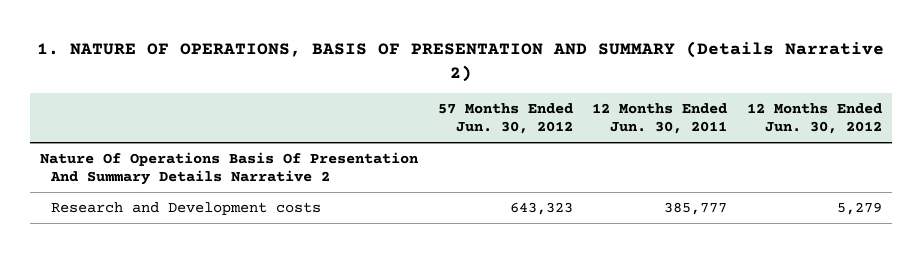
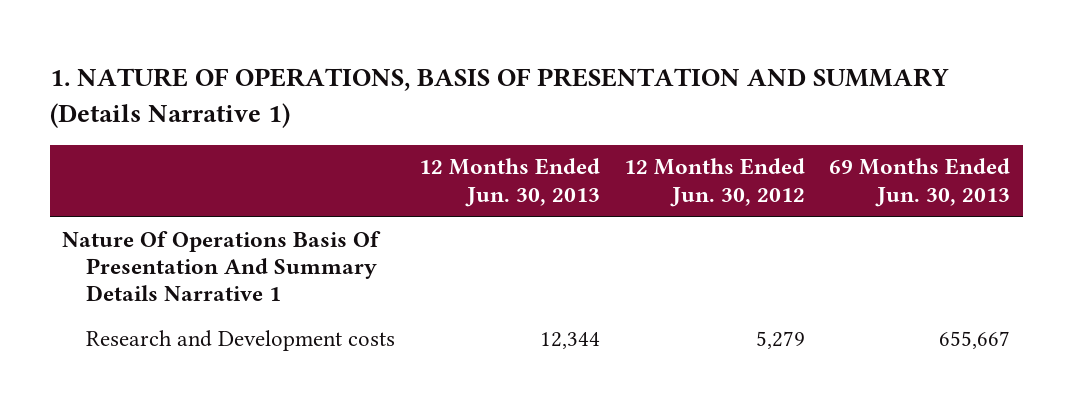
[36,40,884,82] 1. NATURE OF OPERATIONS, BASIS OF PRESENTATION AND SUMMARY (Details Narrative 2) -> [50,67,950,128] 1. NATURE OF OPERATIONS, BASIS OF PRESENTATION AND SUMMARY (Details Narrative 1)
[437,102,573,135] 57 Months Ended Jun. 30, 2012 -> none
[592,102,728,135] 12 Months Ended Jun. 30, 2011 -> none
none -> [419,158,601,207] 12 Months Ended Jun. 30, 2013
none -> [829,158,1011,207] 69 Months Ended Jun. 30, 2013
[39,151,419,186] Nature Of Operations Basis Of Presentation And Summary Details Narrative 2 -> [62,230,382,302] Nature Of Operations Basis Of Presentation And Summary Details Narrative 1

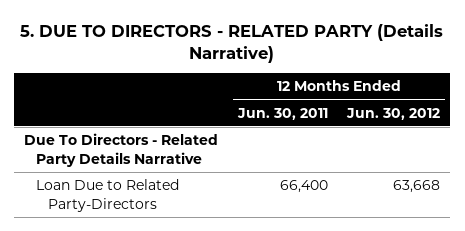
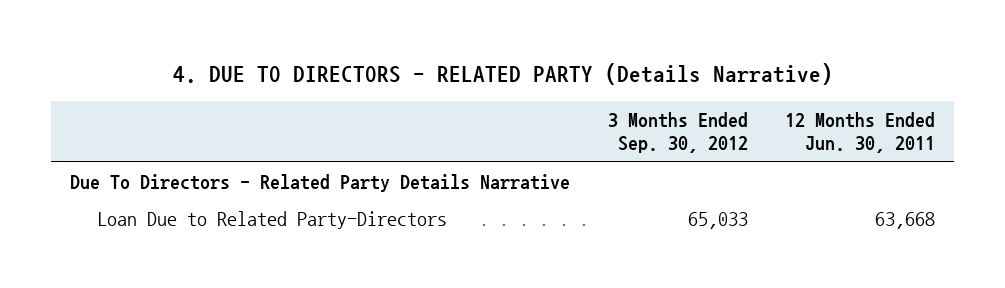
[20,23,444,63] 5. DUE TO DIRECTORS - RELATED PARTY (Details Narrative) -> [172,63,833,86] 4. DUE TO DIRECTORS - RELATED PARTY (Details Narrative)
[346,107,441,120] Jun. 30, 2012 -> none
none -> [607,112,748,154] 3 Months Ended Sep. 30, 2012
[279,180,328,194] 66,400 -> [875,211,936,229] 63,668

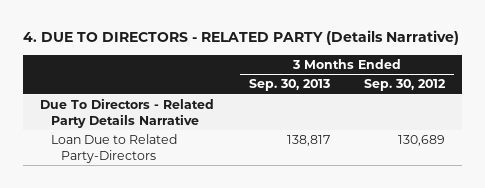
[785,112,936,154] 12 Months Ended Jun. 30, 2011 -> none
none -> [248,79,330,92] Sep. 30, 2013
[687,211,748,229] 65,033 -> [398,135,446,147] 130,689

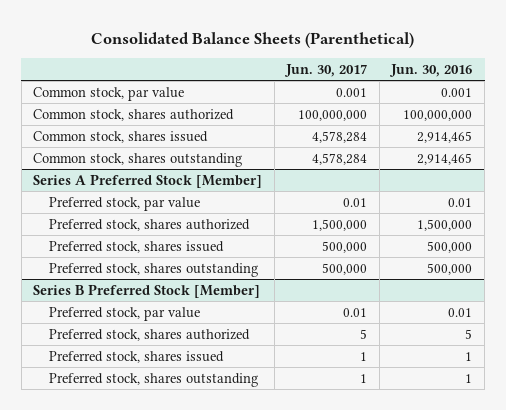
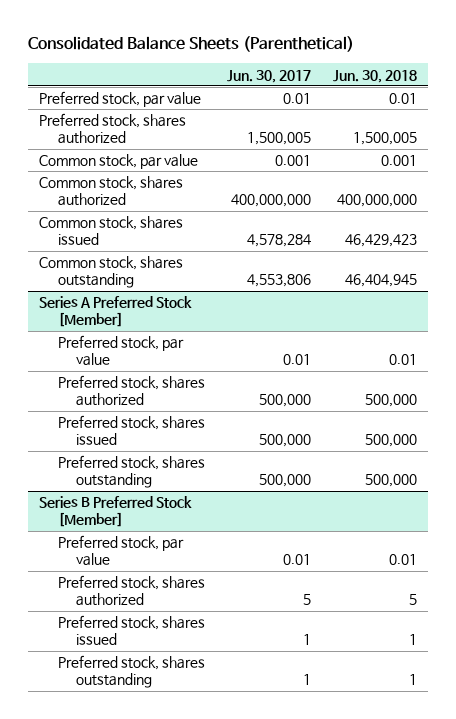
[389,63,473,77] Jun. 30, 2016 -> none
none -> [333,69,418,83] Jun. 30, 2018
none -> [38,91,201,108] Preferred stock, par value
none -> [38,113,186,145] Preferred stock, shares authorized
[298,109,368,121] 100,000,000 -> [230,194,311,208] 400,000,000
[312,152,368,165] 4,578,284 -> [246,274,311,288] 4,553,806
[312,218,368,231] 1,500,000 -> [258,394,311,408] 500,000

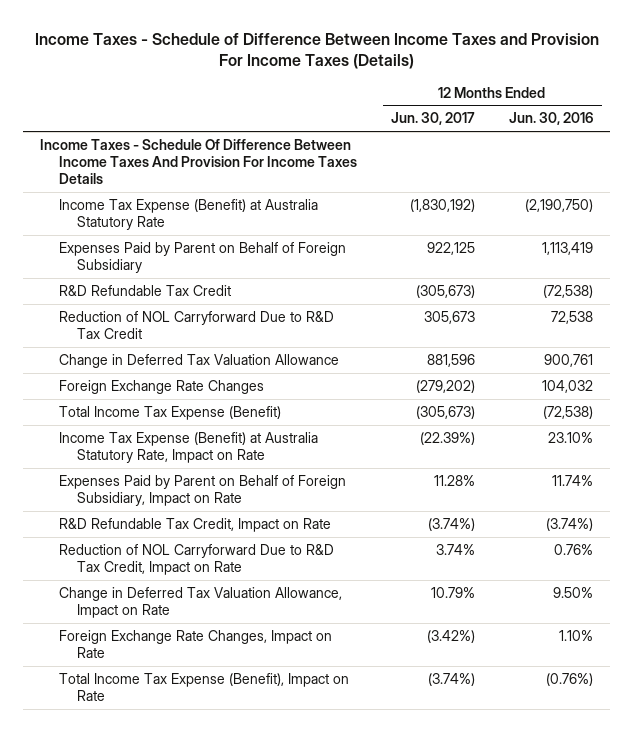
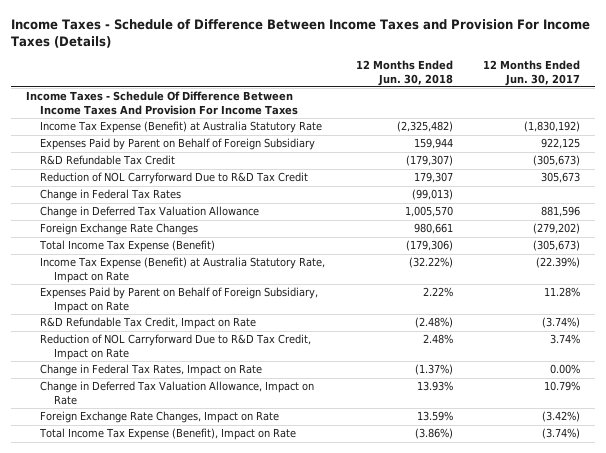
[509,112,594,126] Jun. 30, 2016 -> none
none -> [355,60,453,86] 12 Months Ended Jun. 30, 2018
[40,138,357,184] Income Taxes - Schedule Of Difference Between Income Taxes And Provision For Income Taxes Details -> [26,91,299,115] Income Taxes - Schedule Of Difference Between Income Taxes And Provision For Income Taxes
none -> [40,189,182,202] Change in Federal Tax Rates
none -> [40,364,263,377] Change in Federal Tax Rates, Impact on Rate

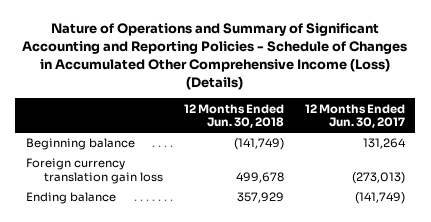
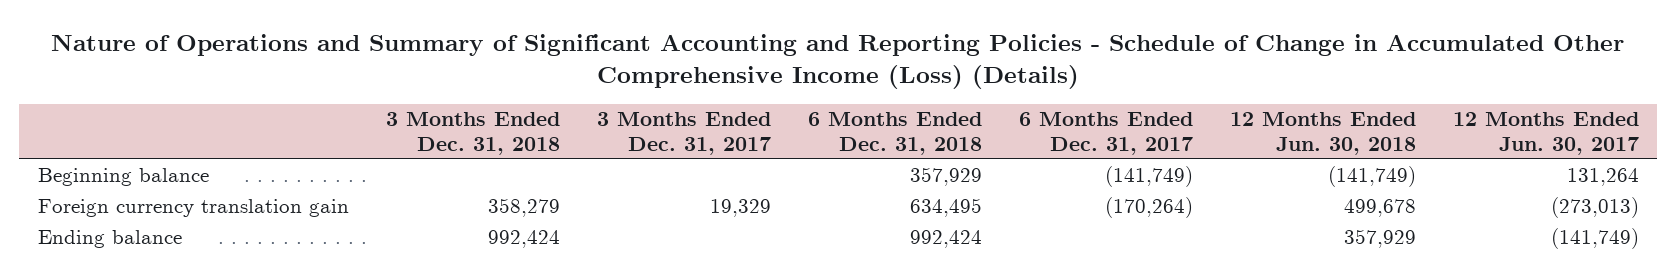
[22,23,408,90] Nature of Operations and Summary of Significant Accounting and Reporting Policies - Schedule of Changes in Accumulated Other Comprehensive Income (Loss) (Details) -> [51,34,1625,90] Nature of Operations and Summary of Significant Accounting and Reporting Policies - Schedule of Change in Accumulated Other Comprehensive Income (Loss) (Details)
none -> [385,112,560,155] 3 Months Ended Dec. 31, 2018
none -> [596,112,771,155] 3 Months Ended Dec. 31, 2017
none -> [807,112,982,155] 6 Months Ended Dec. 31, 2018
none -> [1018,112,1193,155] 6 Months Ended Dec. 31, 2017
[25,158,163,184] Foreign currency translation gain loss -> [37,199,349,218] Foreign currency translation gain

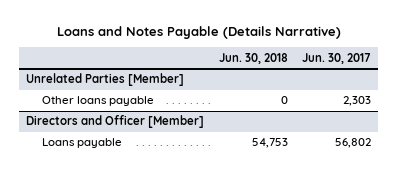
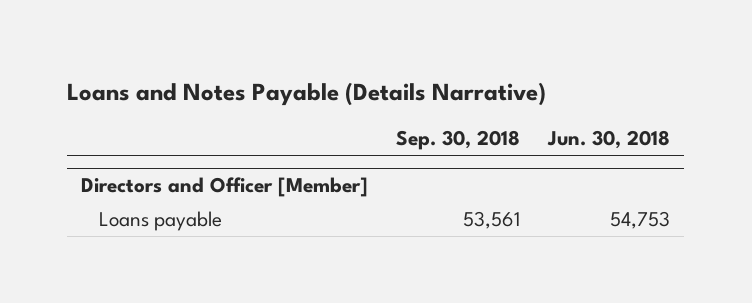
[302,52,372,64] Jun. 30, 2017 -> none
none -> [396,130,521,151] Sep. 30, 2018
[25,73,184,87] Unrelated Parties [Member] -> none
[41,96,154,107] Other loans payable -> none

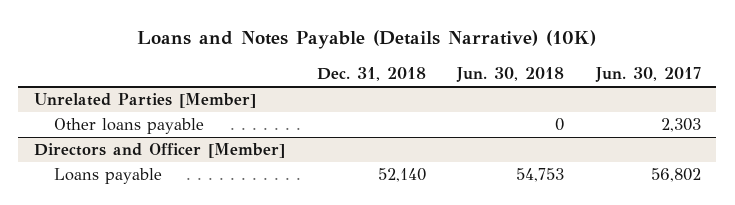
[67,82,547,107] Loans and Notes Payable (Details Narrative) -> [137,30,597,50] Loans and Notes Payable (Details Narrative) (10K)
[396,130,521,151] Sep. 30, 2018 -> none
none -> [316,67,426,82] Dec. 31, 2018
none -> [594,67,701,83] Jun. 30, 2017
none -> [34,93,257,109] Unrelated Parties [Member]
none -> [53,118,204,135] Other loans payable

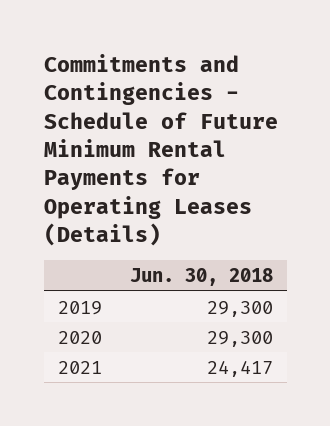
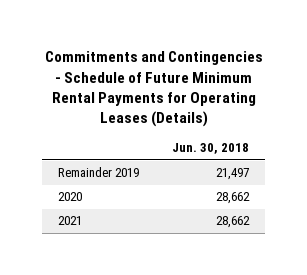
[57,300,102,315] 2019 -> [58,167,140,178] Remainder 2019
[206,300,273,317] 29,300 -> [215,168,249,181] 21,497
[206,330,273,347] 29,300 -> [215,192,250,205] 28,662
[206,359,273,377] 24,417 -> [215,216,250,229] 28,662

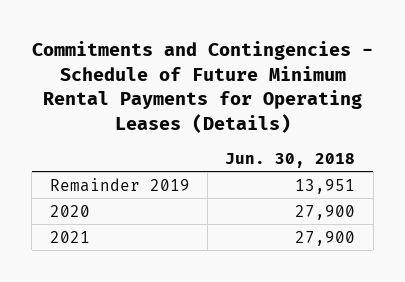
[215,168,249,181] 21,497 -> [295,178,356,194] 13,951
[215,192,250,205] 28,662 -> [295,204,356,220] 27,900
[215,216,250,229] 28,662 -> [295,230,356,246] 27,900

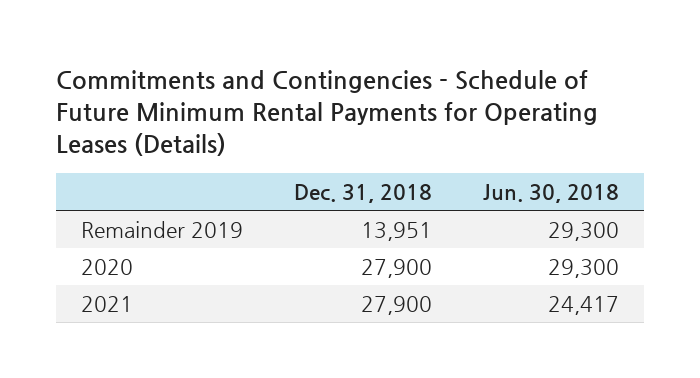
none -> [294,183,433,203] Dec. 31, 2018
[295,178,356,194] 13,951 -> [547,221,619,241] 29,300
[295,204,356,220] 27,900 -> [547,258,619,278] 29,300
[295,230,356,246] 27,900 -> [547,295,619,315] 24,417

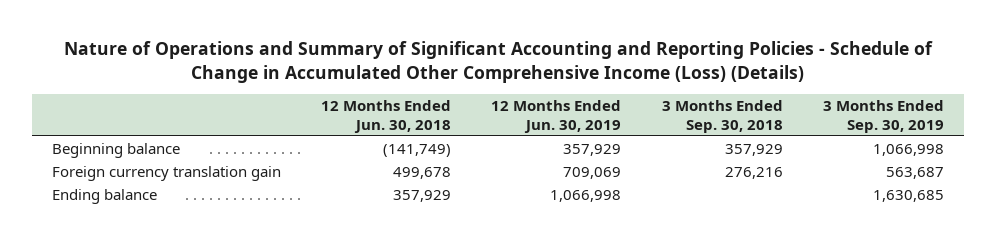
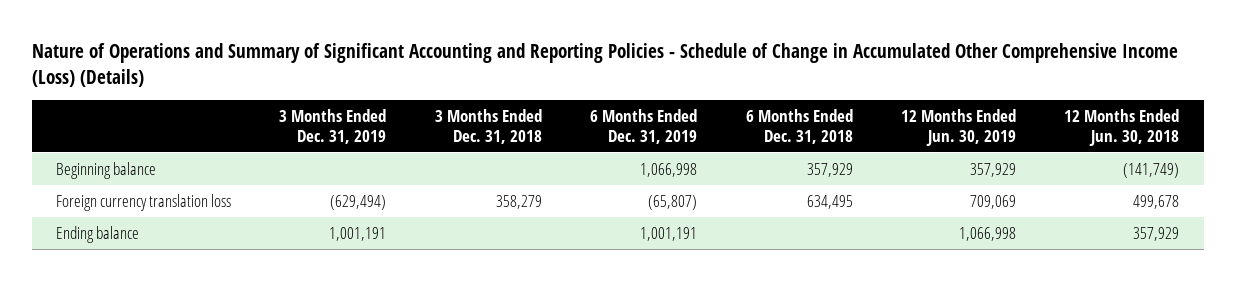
[661,100,783,133] 3 Months Ended Sep. 30, 2018 -> none
[822,100,944,133] 3 Months Ended Sep. 30, 2019 -> none
none -> [279,109,387,144] 3 Months Ended Dec. 31, 2019
none -> [434,109,542,144] 3 Months Ended Dec. 31, 2018
none -> [590,109,698,144] 6 Months Ended Dec. 31, 2019
none -> [745,109,853,144] 6 Months Ended Dec. 31, 2018
[52,165,282,181] Foreign currency translation gain -> [55,193,231,211] Foreign currency translation loss

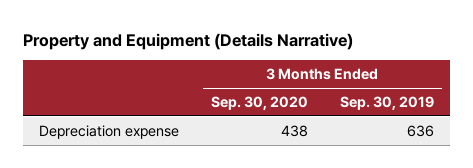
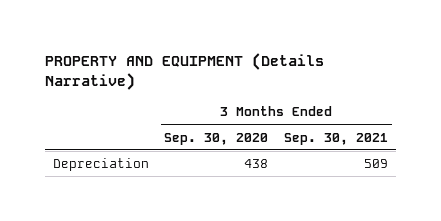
[23,32,354,50] Property and Equipment (Details Narrative) -> [45,52,325,90] PROPERTY AND EQUIPMENT (Details Narrative)
[339,96,434,111] Sep. 30, 2019 -> none
none -> [284,132,389,145] Sep. 30, 2021
[39,125,180,140] Depreciation expense -> [52,158,149,172] Depreciation

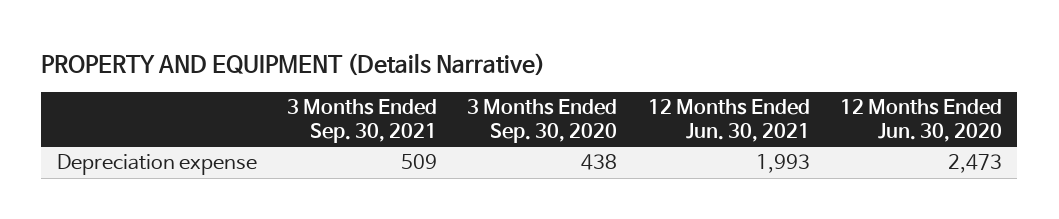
none -> [647,99,810,142] 12 Months Ended Jun. 30, 2021
none -> [840,99,1003,142] 12 Months Ended Jun. 30, 2020
[52,158,149,172] Depreciation -> [56,154,257,176] Depreciation expense

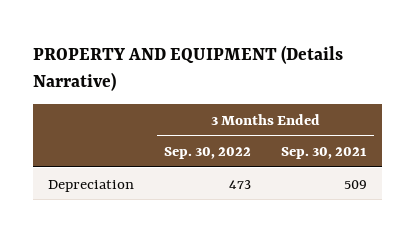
[467,99,618,143] 3 Months Ended Sep. 30, 2020 -> none
[647,99,810,142] 12 Months Ended Jun. 30, 2021 -> none
[840,99,1003,142] 12 Months Ended Jun. 30, 2020 -> none
none -> [164,147,252,160] Sep. 30, 2022
[56,154,257,176] Depreciation expense -> [48,179,135,192] Depreciation

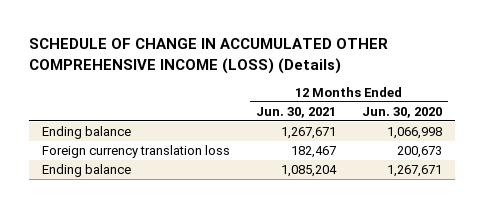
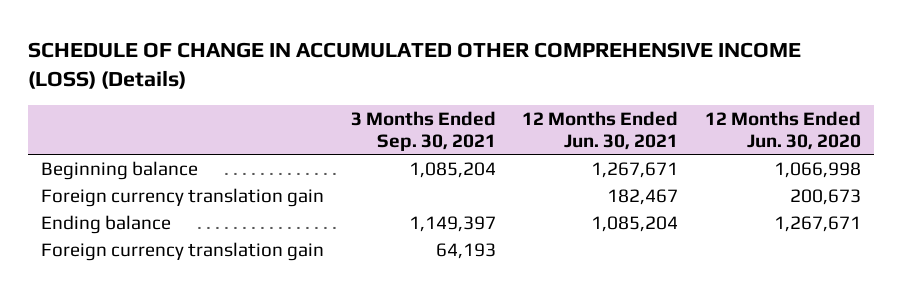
none -> [350,111,496,151] 3 Months Ended Sep. 30, 2021
[42,126,132,140] Ending balance -> [41,160,199,180] Beginning balance
[42,145,231,159] Foreign currency translation loss -> [41,187,325,207] Foreign currency translation gain
none -> [41,241,325,261] Foreign currency translation gain

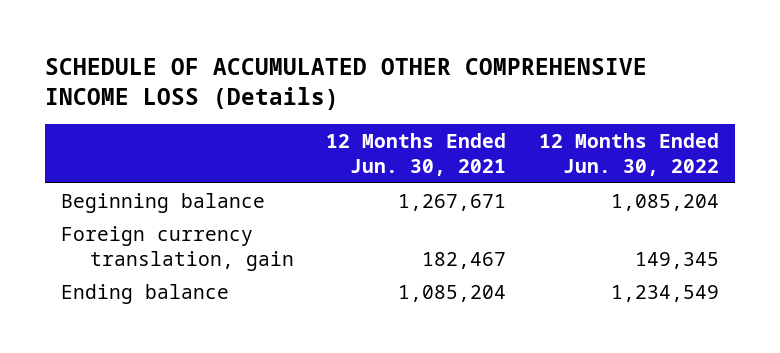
[27,42,801,90] SCHEDULE OF CHANGE IN ACCUMULATED OTHER COMPREHENSIVE INCOME (LOSS) (Details) -> [44,57,647,111] SCHEDULE OF ACCUMULATED OTHER COMPREHENSIVE INCOME LOSS (Details)
[350,111,496,151] 3 Months Ended Sep. 30, 2021 -> none
[704,111,861,150] 12 Months Ended Jun. 30, 2020 -> none
none -> [538,132,719,177] 12 Months Ended Jun. 30, 2022
[41,187,325,207] Foreign currency translation gain -> [61,225,294,271] Foreign currency translation, gain
[41,241,325,261] Foreign currency translation gain -> none

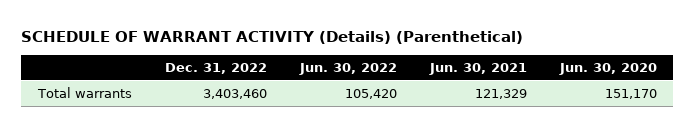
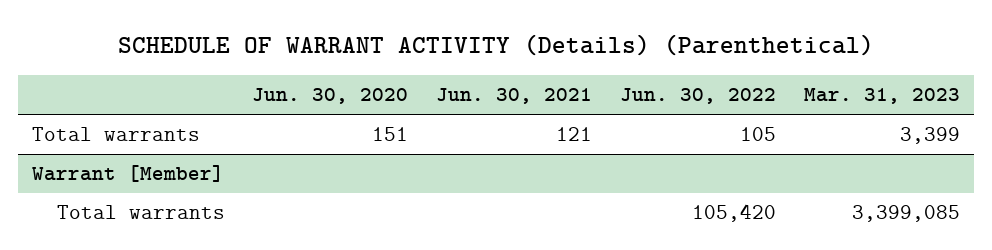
[164,62,267,74] Dec. 31, 2022 -> none
none -> [803,88,960,105] Mar. 31, 2023
[344,89,397,100] 105,420 -> [739,127,776,142] 105
[474,89,527,100] 121,329 -> [556,127,593,142] 121
[604,89,657,100] 151,170 -> [372,127,409,142] 151
none -> [32,165,225,183] Warrant [Member]
none -> [56,205,225,220] Total warrants

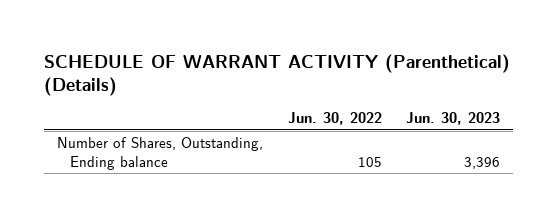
[118,33,875,56] SCHEDULE OF WARRANT ACTIVITY (Details) (Parenthetical) -> [44,53,511,97] SCHEDULE OF WARRANT ACTIVITY (Parenthetical) (Details)
[252,88,409,105] Jun. 30, 2020 -> none
[436,88,593,105] Jun. 30, 2021 -> none
[803,88,960,105] Mar. 31, 2023 -> none
none -> [406,112,501,126] Jun. 30, 2023
[32,165,225,183] Warrant [Member] -> none
[56,205,225,220] Total warrants -> none
[32,127,201,142] Total warrants -> [56,137,263,170] Number of Shares, Outstanding, Ending balance

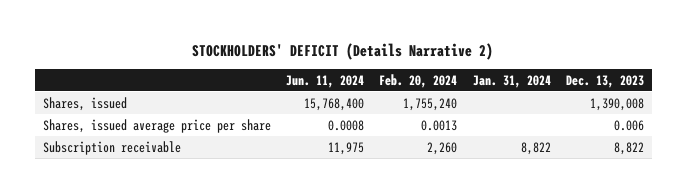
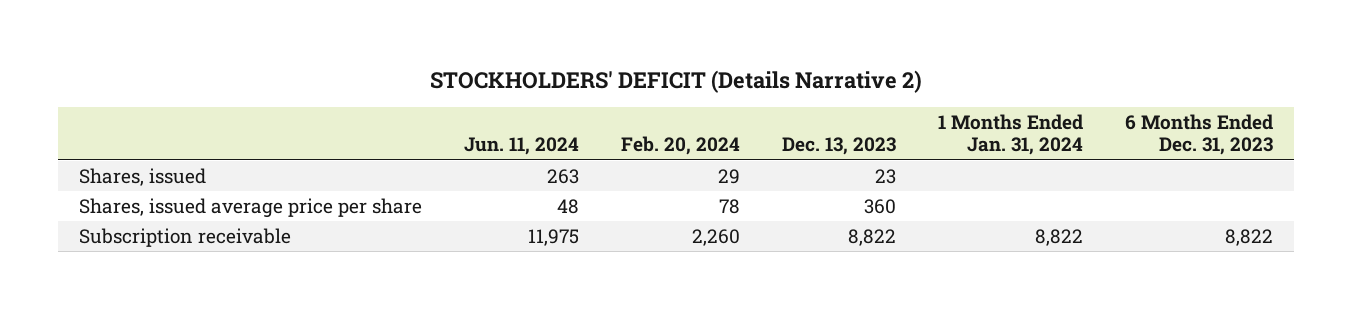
[472,74,551,88] Jan. 31, 2024 -> none
none -> [937,114,1083,156] 1 Months Ended Jan. 31, 2024
none -> [1124,114,1273,156] 6 Months Ended Dec. 31, 2023
[303,97,364,111] 15,768,400 -> [547,169,580,185] 263
[403,97,458,111] 1,755,240 -> [718,169,741,185] 29
[590,97,645,111] 1,390,008 -> [874,169,896,185] 23
[327,119,364,131] 0.0008 -> [557,199,580,215] 48
[421,119,458,131] 0.0013 -> [719,199,741,215] 78
[614,119,645,131] 0.006 -> [863,199,896,215] 360

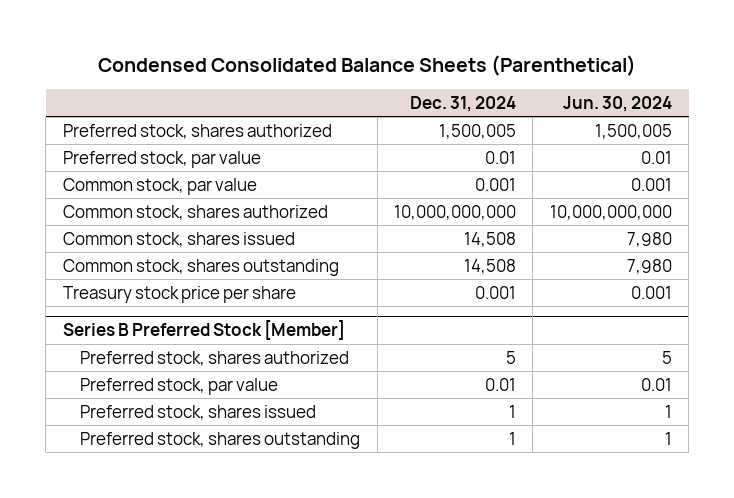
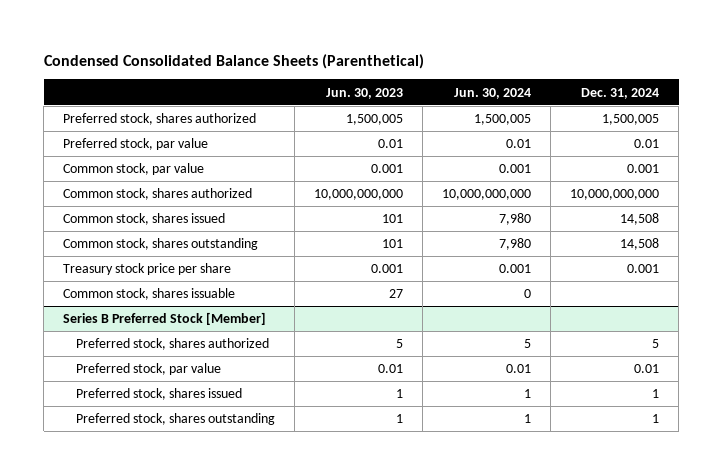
none -> [325,87,403,99] Jun. 30, 2023
none -> [63,288,236,301] Common stock, shares issuable

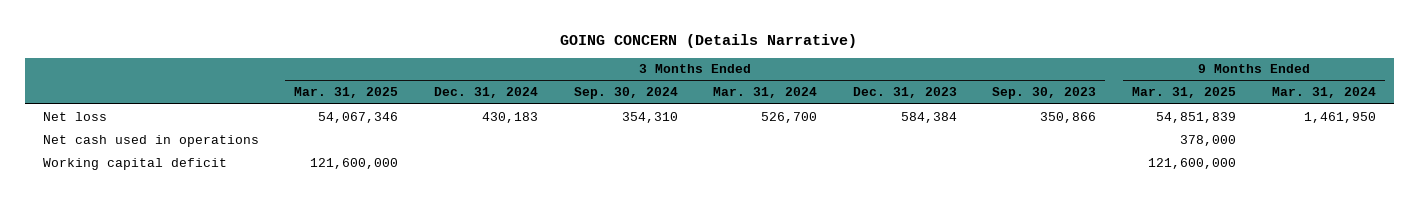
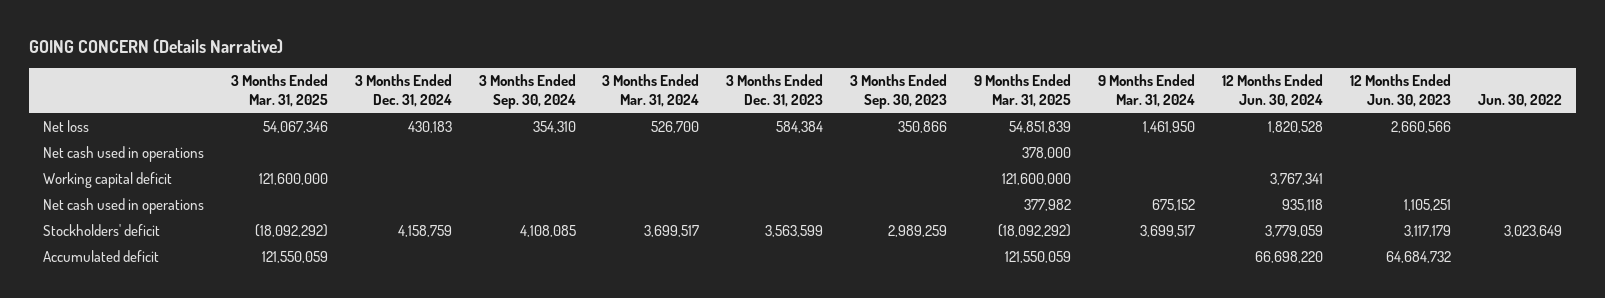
none -> [1222,74,1324,107] 12 Months Ended Jun. 30, 2024
none -> [1350,74,1452,107] 12 Months Ended Jun. 30, 2023
none -> [1478,93,1563,107] Jun. 30, 2022
none -> [42,197,204,214] Net cash used in operations
none -> [42,223,160,236] Stockholders' deficit
none -> [42,249,159,262] Accumulated deficit

